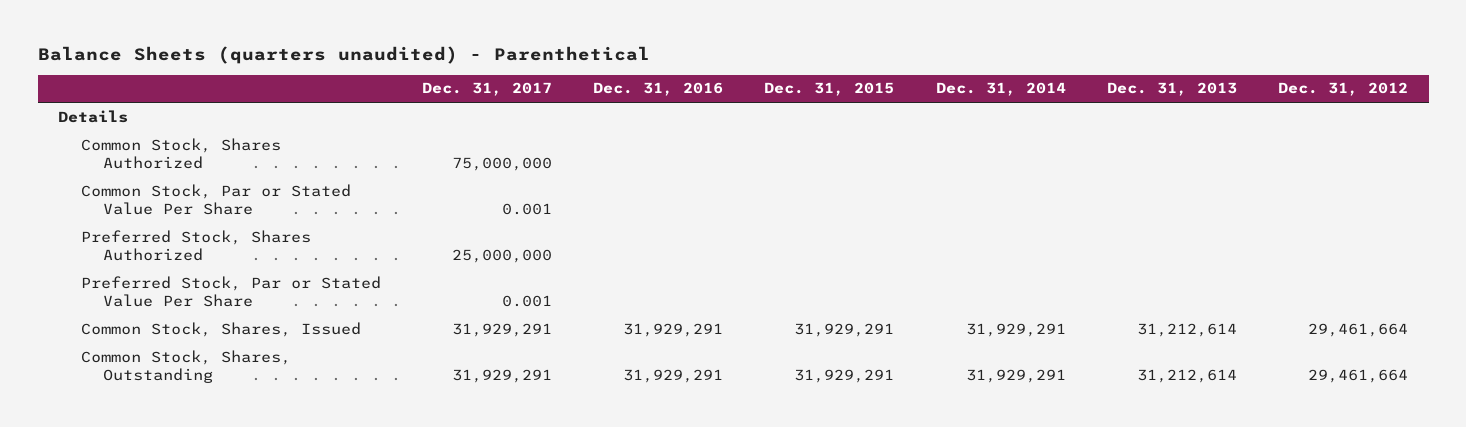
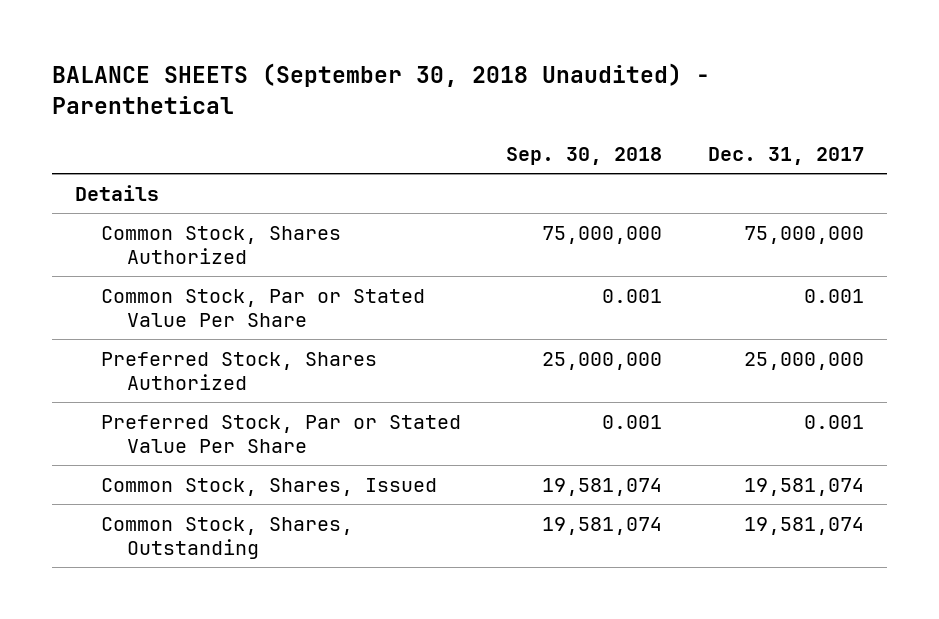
[37,46,650,65] Balance Sheets (quarters unaudited) - Parenthetical -> [52,63,711,114] BALANCE SHEETS (September 30, 2018 Unaudited) - Parenthetical
[593,82,724,97] Dec. 31, 2016 -> none
[764,82,895,97] Dec. 31, 2015 -> none
[935,82,1066,97] Dec. 31, 2014 -> none
[1106,82,1237,97] Dec. 31, 2013 -> none
[1278,82,1409,97] Dec. 31, 2012 -> none
none -> [506,146,663,165] Sep. 30, 2018
[451,322,552,337] 31,929,291 -> [744,477,865,496] 19,581,074
[451,369,552,384] 31,929,291 -> [744,516,865,535] 19,581,074

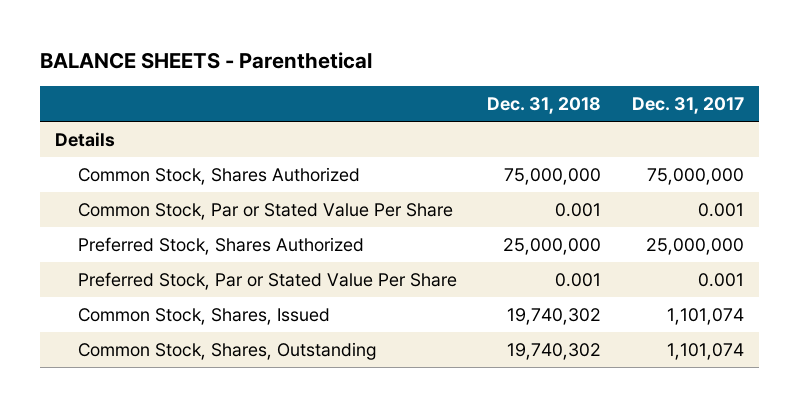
[52,63,711,114] BALANCE SHEETS (September 30, 2018 Unaudited) - Parenthetical -> [39,51,372,69] BALANCE SHEETS - Parenthetical
[506,146,663,165] Sep. 30, 2018 -> none
none -> [487,97,602,115] Dec. 31, 2018
[744,477,865,496] 19,581,074 -> [667,308,745,326] 1,101,074
[744,516,865,535] 19,581,074 -> [667,343,745,361] 1,101,074

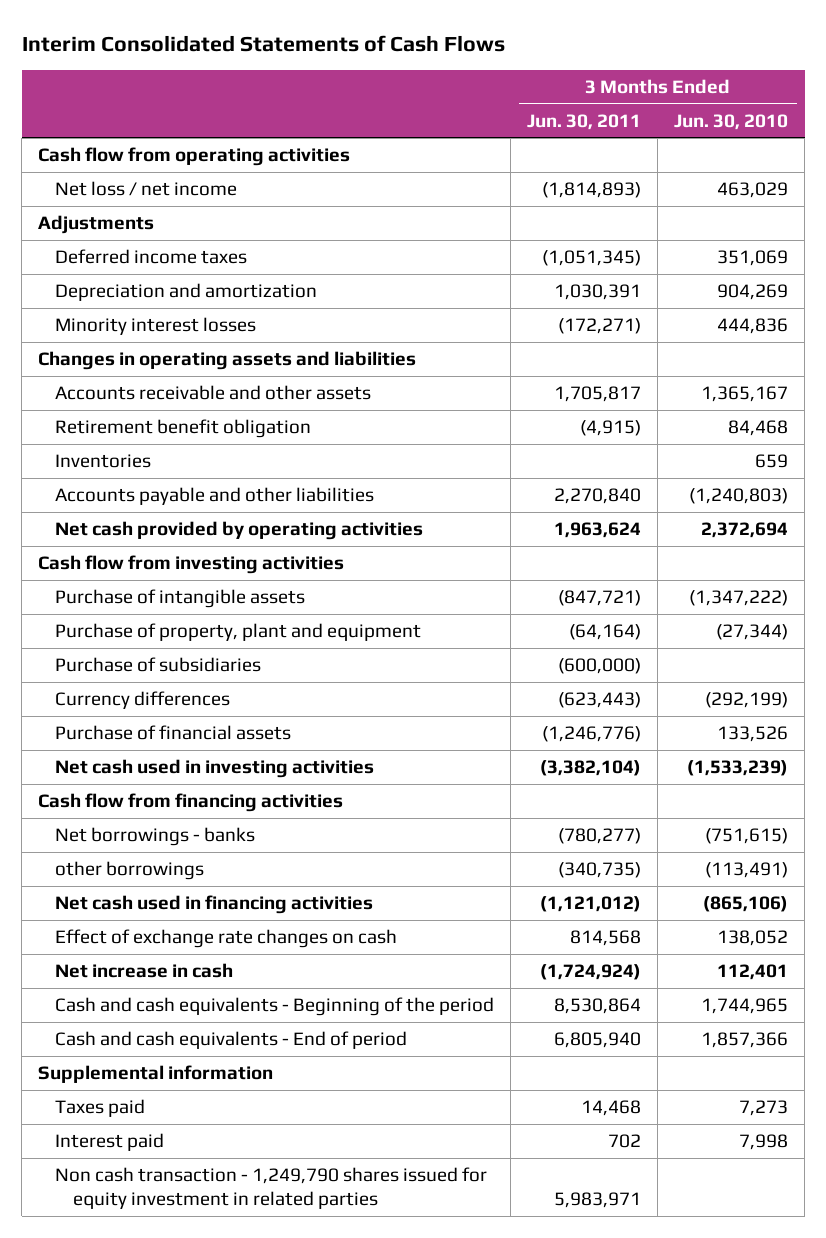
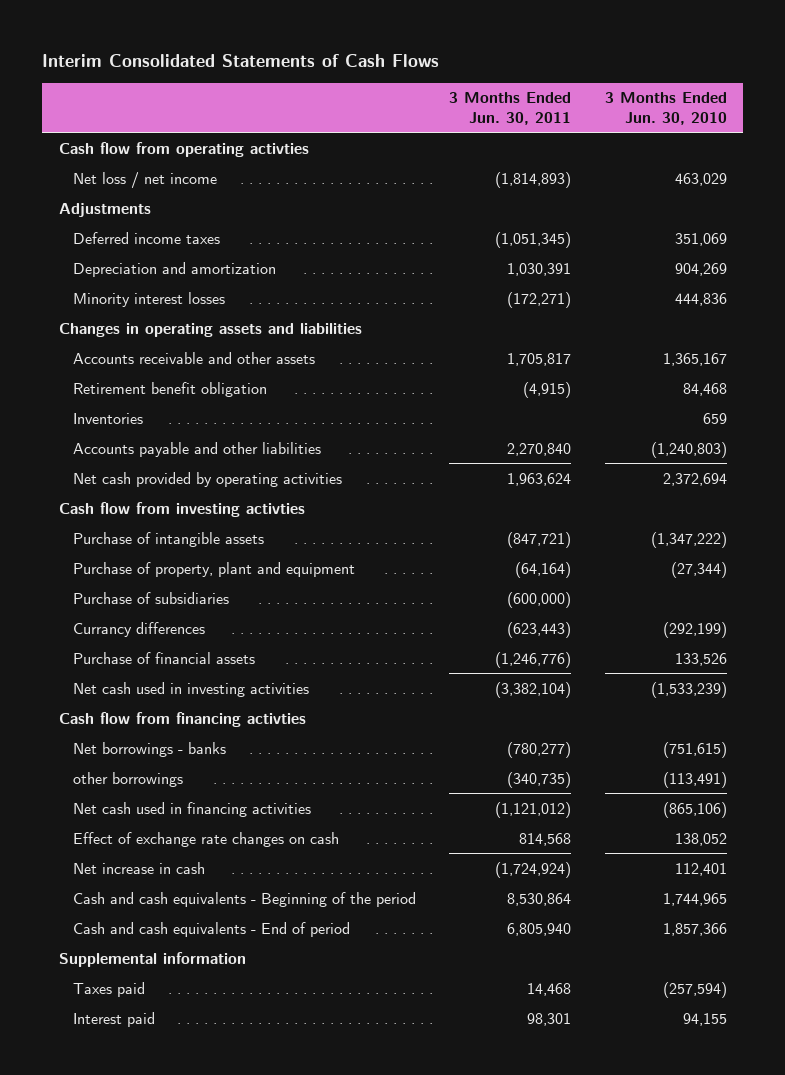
[38,147,351,167] Cash flow from operating activities -> [58,141,309,157] Cash flow from operating activties
[38,555,345,575] Cash flow from investing activities -> [58,501,305,517] Cash flow from investing activties
[55,691,231,710] Currency differences -> [73,621,206,637] Currancy differences
[38,793,344,813] Cash flow from financing activities -> [58,711,306,727] Cash flow from financing activties
[55,1167,488,1210] Non cash transaction - 1,249,790 shares issued for equity investment in related parties -> none
[739,1100,789,1117] 7,273 -> [662,981,727,998] (257,594)
[608,1134,642,1149] 702 -> [527,1012,572,1026] 98,301
[739,1134,789,1151] 7,998 -> [682,1012,727,1026] 94,155

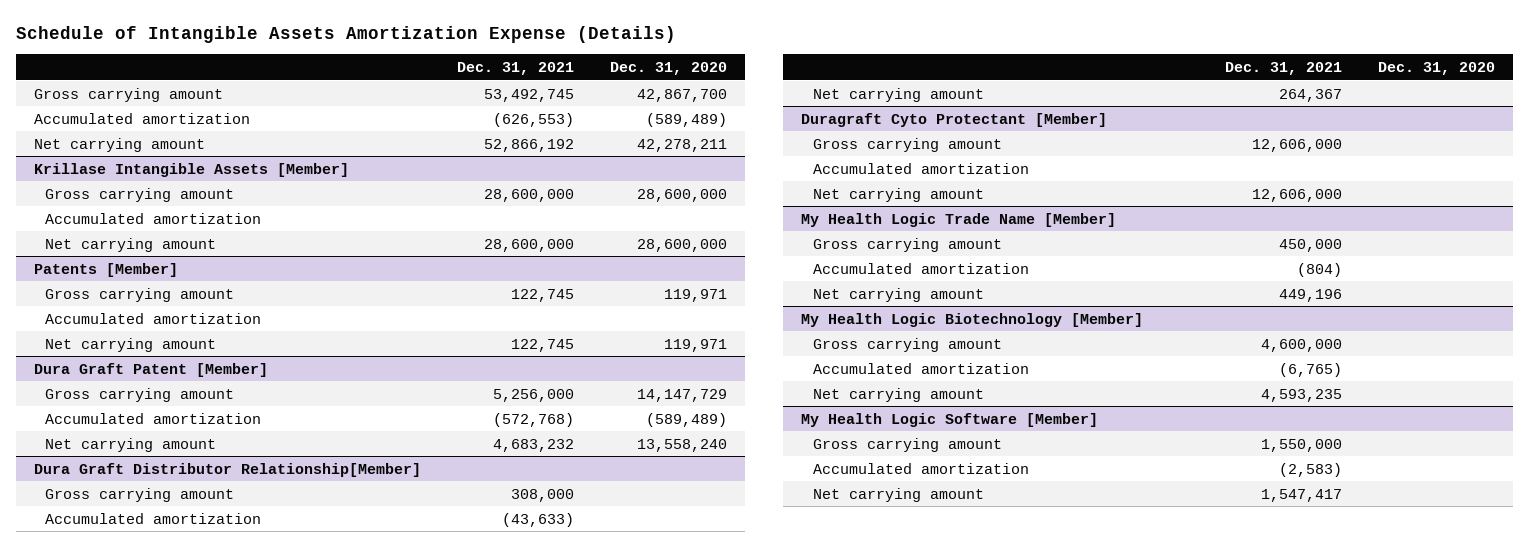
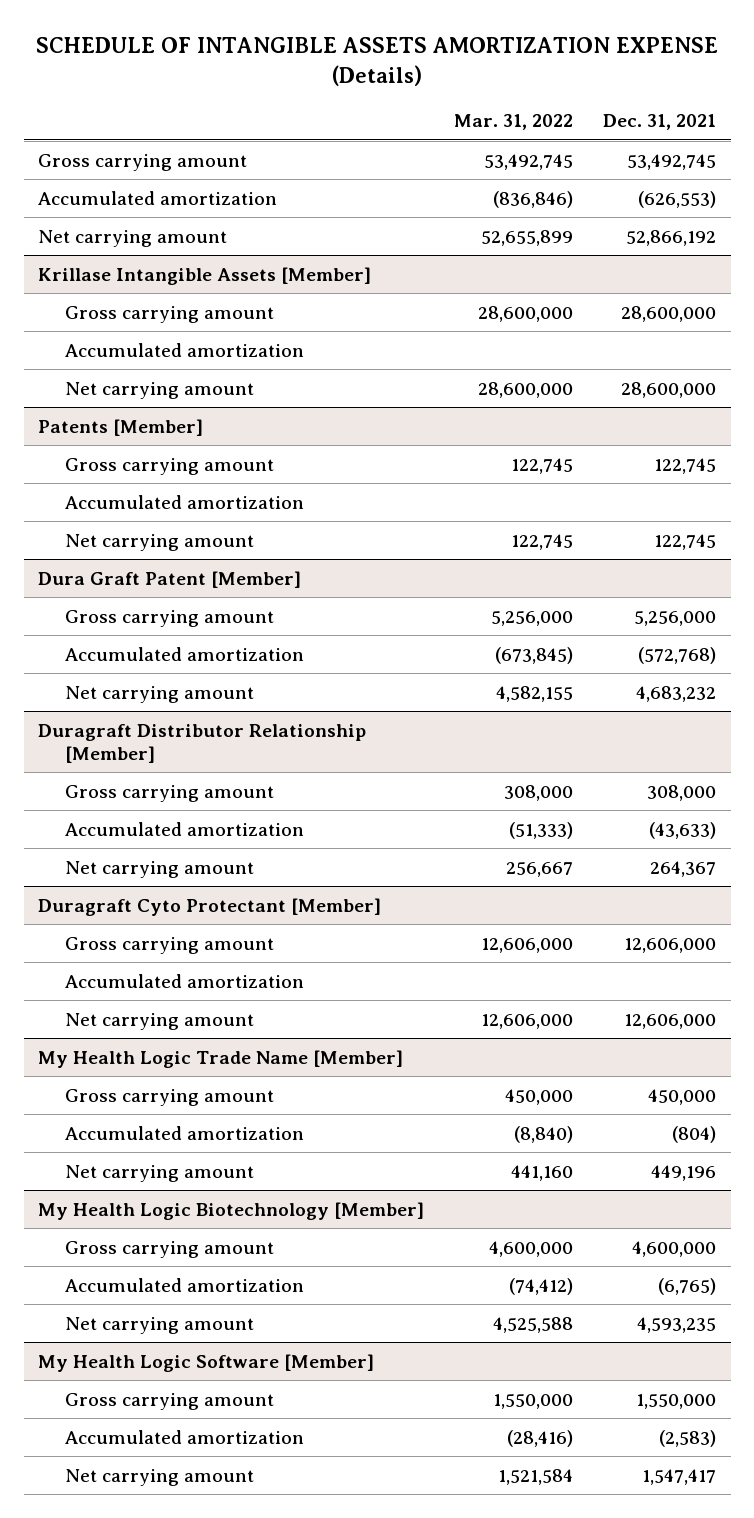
[15,26,676,44] Schedule of Intangible Assets Amortization Expense (Details) -> [36,37,719,86] SCHEDULE OF INTANGIBLE ASSETS AMORTIZATION EXPENSE (Details)
[610,61,728,75] Dec. 31, 2020 -> none
none -> [454,114,574,131] Mar. 31, 2022
[33,462,421,477] Dura Graft Distributor Relationship[Member] -> [38,723,367,763] Duragraft Distributor Relationship [Member]

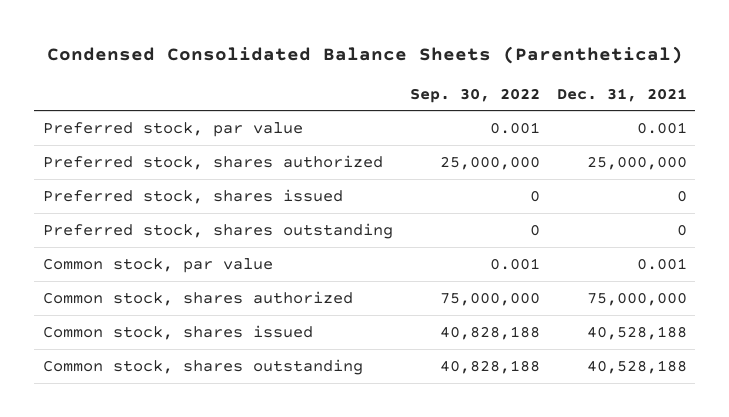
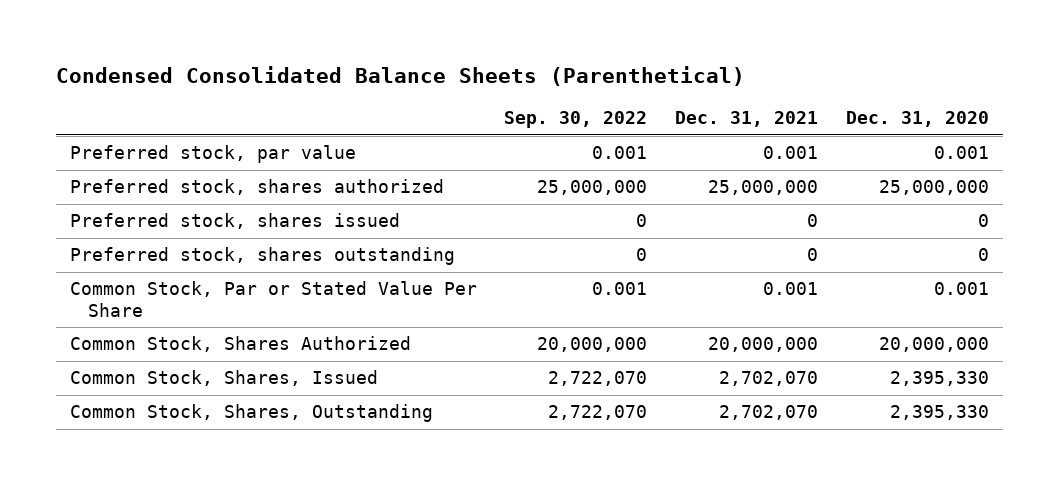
none -> [845,111,989,128] Dec. 31, 2020
[42,257,273,273] Common stock, par value -> [69,281,477,317] Common Stock, Par or Stated Value Per Share
[42,290,353,306] Common stock, shares authorized -> [69,336,411,353] Common Stock, Shares Authorized
[439,291,540,306] 75,000,000 -> [537,337,648,353] 20,000,000
[586,291,687,306] 75,000,000 -> [708,337,819,353] 20,000,000
[42,324,313,340] Common stock, shares issued -> [69,370,378,387] Common Stock, Shares, Issued
[439,325,540,340] 40,828,188 -> [548,371,648,387] 2,722,070
[586,325,687,340] 40,528,188 -> [719,371,819,387] 2,702,070
[42,358,363,375] Common stock, shares outstanding -> [69,404,433,423] Common Stock, Shares, Outstanding
[439,359,540,374] 40,828,188 -> [548,405,648,421] 2,722,070
[586,359,687,374] 40,528,188 -> [719,405,819,421] 2,702,070

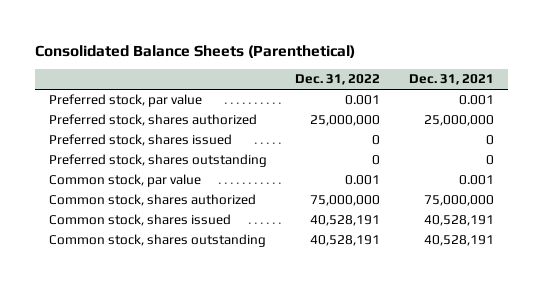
[55,66,745,87] Condensed Consolidated Balance Sheets (Parenthetical) -> [34,44,355,58] Consolidated Balance Sheets (Parenthetical)
[504,111,648,129] Sep. 30, 2022 -> none
[845,111,989,128] Dec. 31, 2020 -> none
none -> [295,74,381,86] Dec. 31, 2022
[69,281,477,317] Common Stock, Par or Stated Value Per Share -> [49,174,202,188] Common stock, par value
[69,336,411,353] Common Stock, Shares Authorized -> [49,194,257,207] Common stock, shares authorized
[708,337,819,353] 20,000,000 -> [423,195,494,207] 75,000,000
[69,370,378,387] Common Stock, Shares, Issued -> [49,214,232,227] Common stock, shares issued
[719,371,819,387] 2,702,070 -> [423,215,494,227] 40,528,191
[69,404,433,423] Common Stock, Shares, Outstanding -> [49,234,267,248] Common stock, shares outstanding
[719,405,819,421] 2,702,070 -> [423,235,494,247] 40,528,191

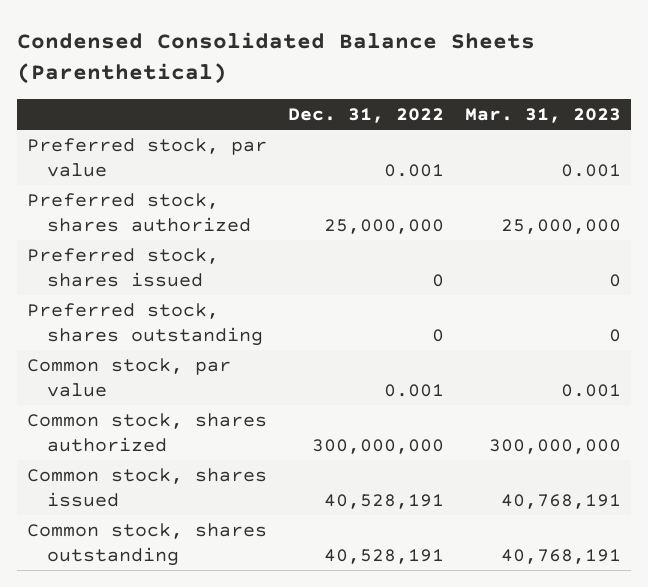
[34,44,355,58] Consolidated Balance Sheets (Parenthetical) -> [17,32,536,85] Condensed Consolidated Balance Sheets (Parenthetical)
[408,74,494,86] Dec. 31, 2021 -> none
none -> [464,108,621,124] Mar. 31, 2023
[310,195,381,207] 75,000,000 -> [312,438,445,454] 300,000,000

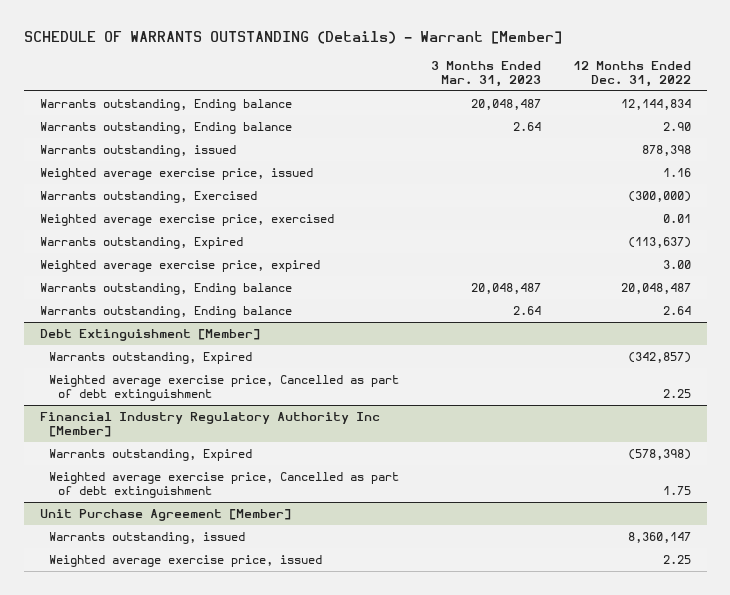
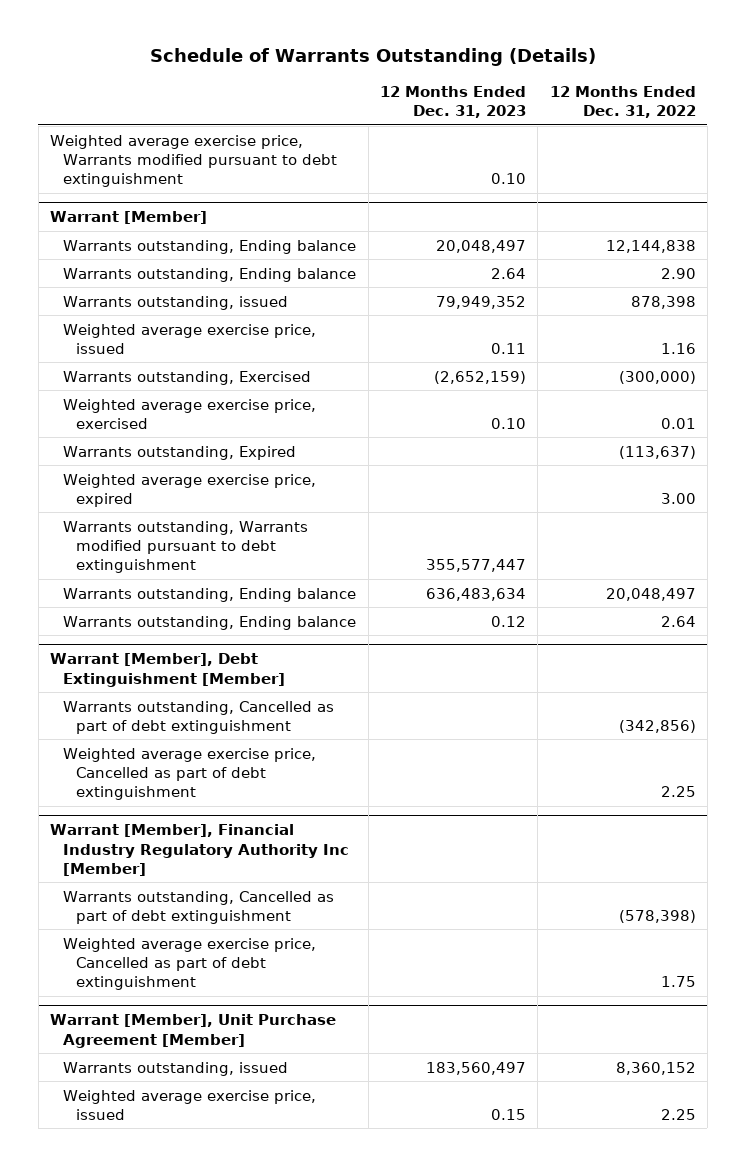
[23,30,562,44] SCHEDULE OF WARRANTS OUTSTANDING (Details) - Warrant [Member] -> [149,48,596,67] Schedule of Warrants Outstanding (Details)
[430,60,541,87] 3 Months Ended Mar. 31, 2023 -> none
none -> [379,85,526,119] 12 Months Ended Dec. 31, 2023
none -> [50,134,338,188] Weighted average exercise price, Warrants modified pursuant to debt extinguishment
none -> [50,211,208,225] Warrant [Member]
[620,98,691,110] 12,144,834 -> [605,239,696,253] 12,144,838
none -> [63,520,309,574] Warrants outstanding, Warrants modified pursuant to debt extinguishment
[620,282,691,294] 20,048,487 -> [605,587,696,601] 20,048,497
[39,328,260,341] Debt Extinguishment [Member] -> [50,653,286,687] Warrant [Member], Debt Extinguishment [Member]
[48,351,252,364] Warrants outstanding, Expired -> [63,700,335,734] Warrants outstanding, Cancelled as part of debt extinguishment
[627,351,691,363] (342,857) -> [618,719,696,733] (342,856)
[39,411,380,438] Financial Industry Regulatory Authority Inc [Member] -> [50,824,350,876] Warrant [Member], Financial Industry Regulatory Authority Inc [Member]
[48,448,252,461] Warrants outstanding, Expired -> [63,890,335,924] Warrants outstanding, Cancelled as part of debt extinguishment
[39,508,291,521] Unit Purchase Agreement [Member] -> [50,1014,337,1048] Warrant [Member], Unit Purchase Agreement [Member]
[627,531,691,543] 8,360,147 -> [615,1061,696,1075] 8,360,152

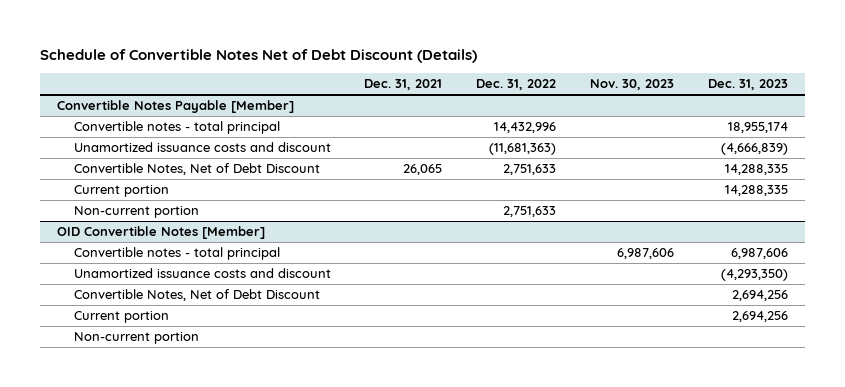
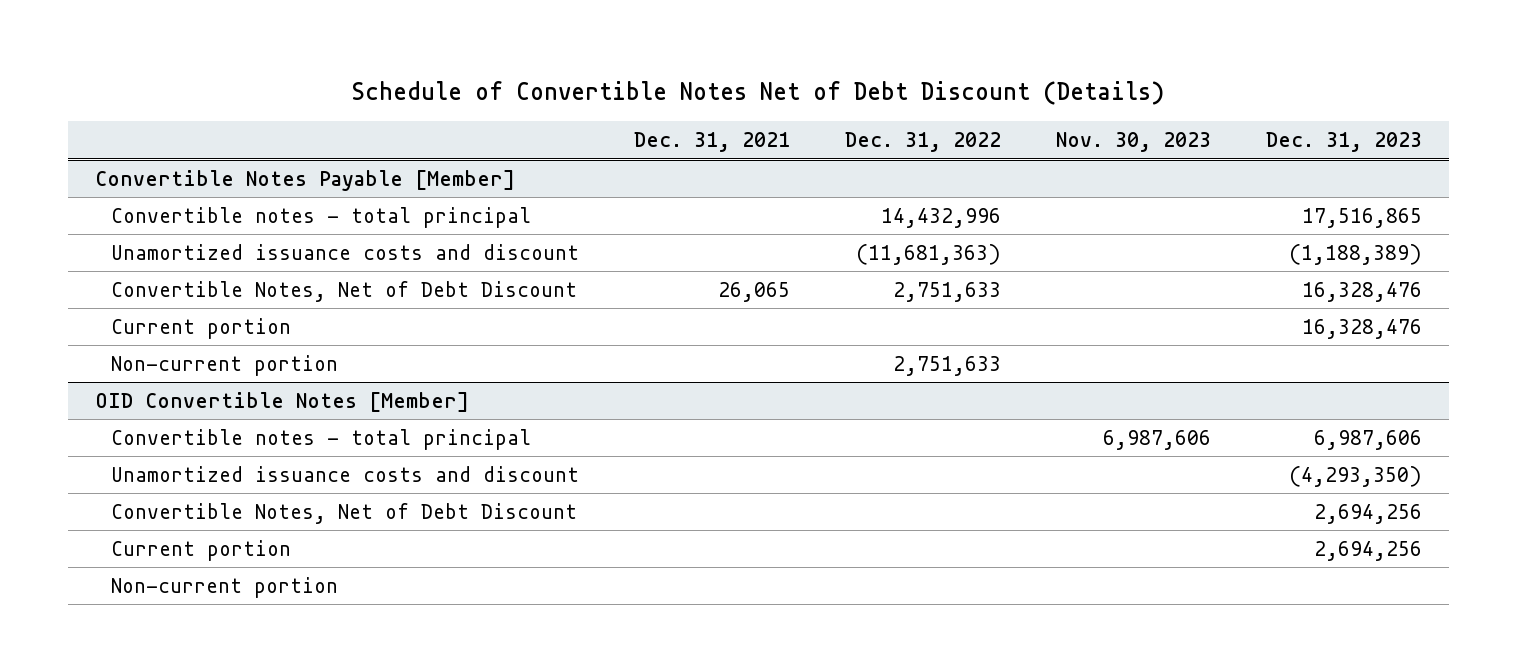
[727,122,788,134] 18,955,174 -> [1301,207,1422,228] 17,516,865
[720,143,788,156] (4,666,839) -> [1288,243,1422,265] (1,188,389)
[724,164,788,176] 14,288,335 -> [1301,281,1422,302] 16,328,476
[724,185,788,197] 14,288,335 -> [1301,318,1422,339] 16,328,476

